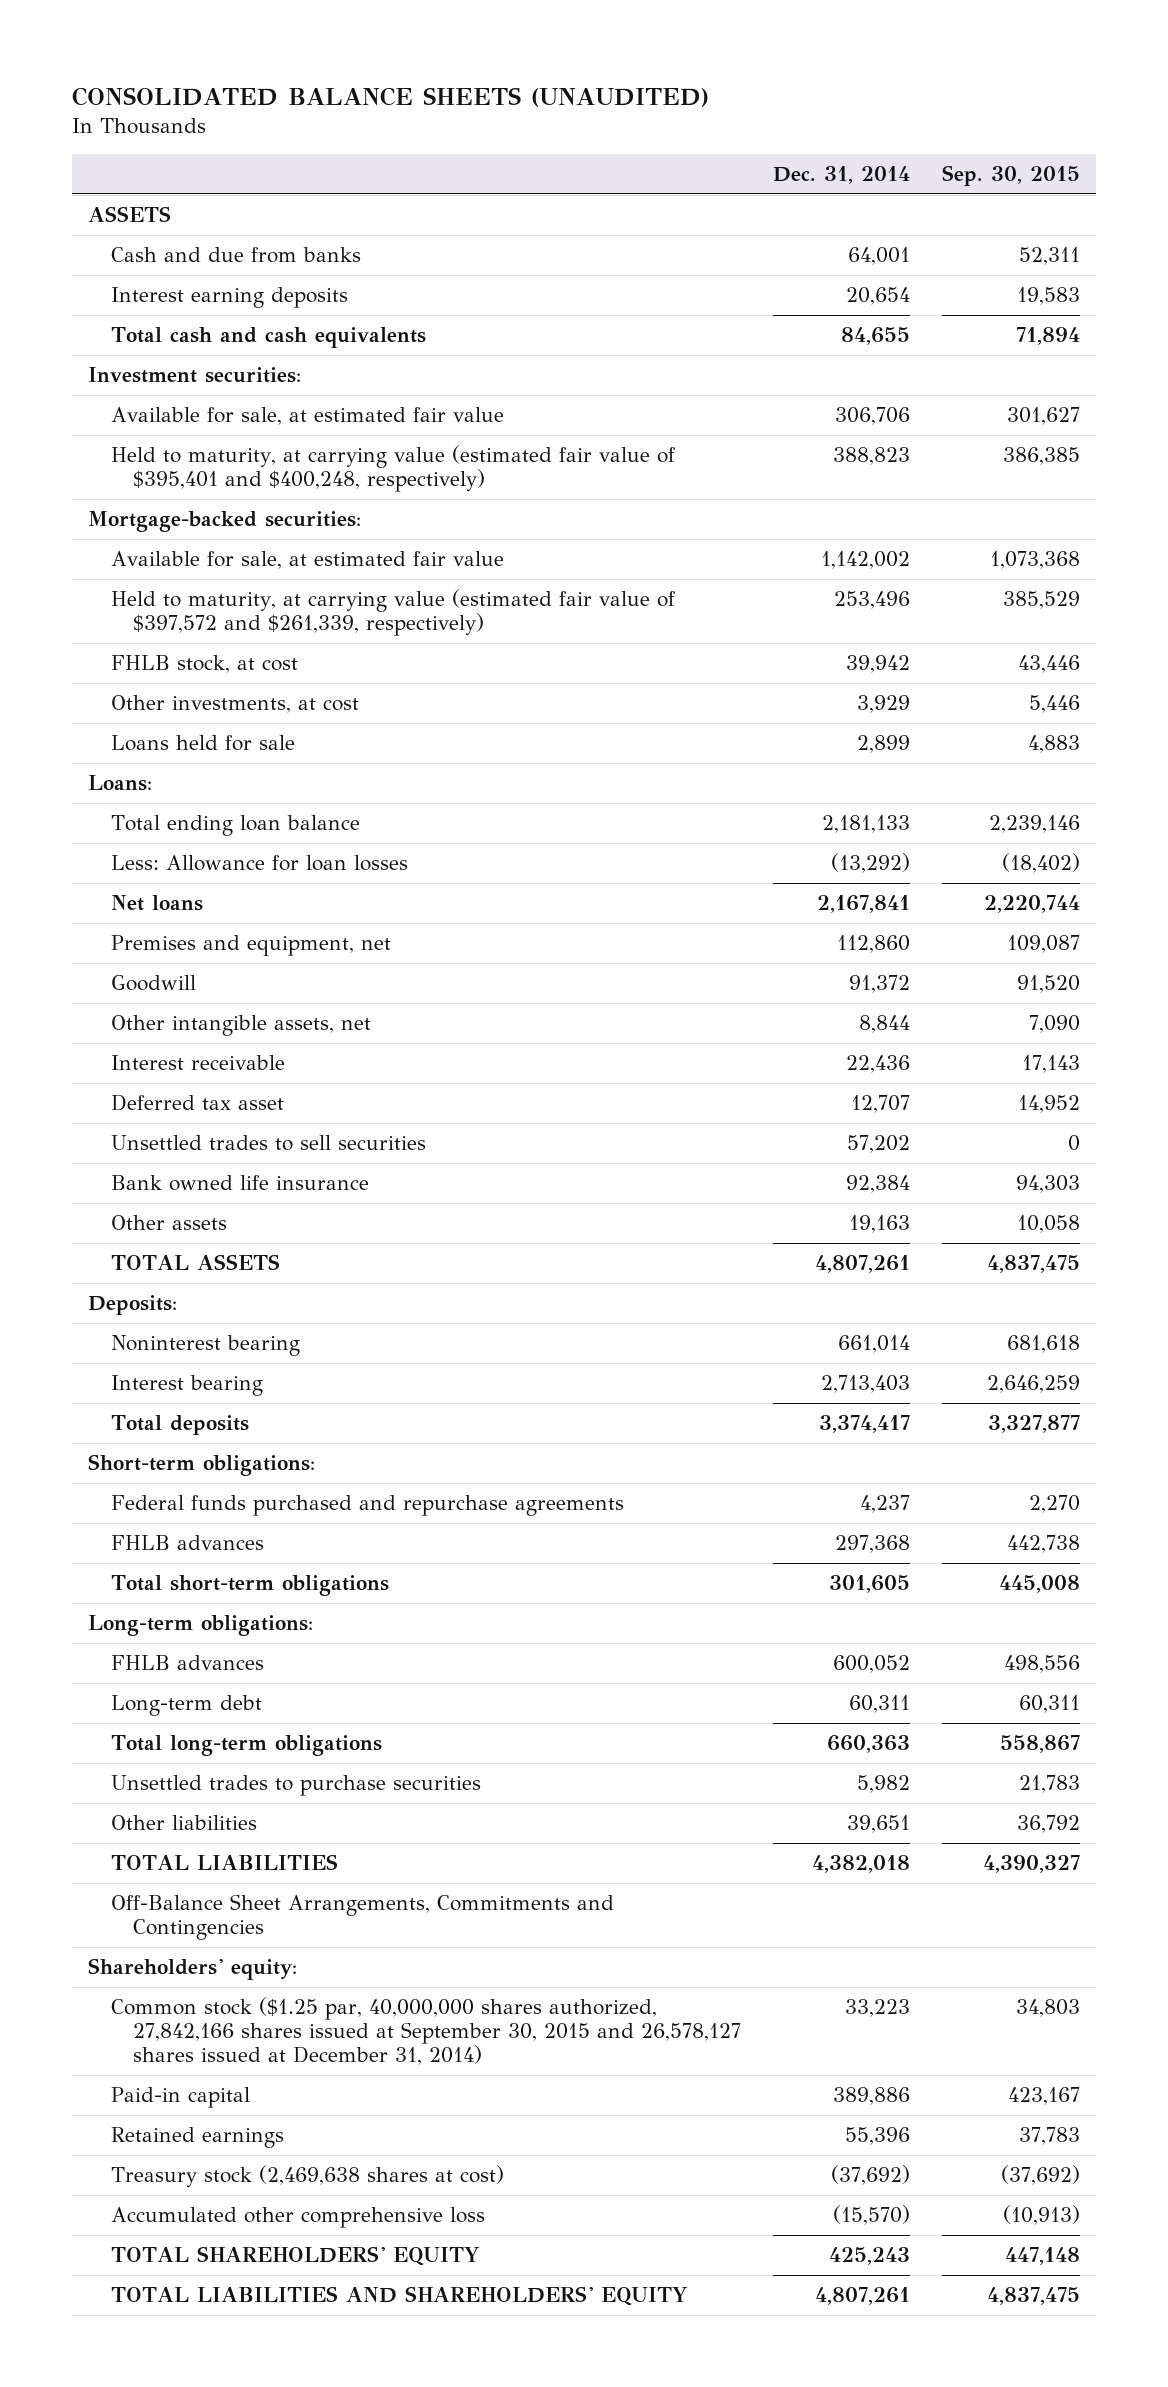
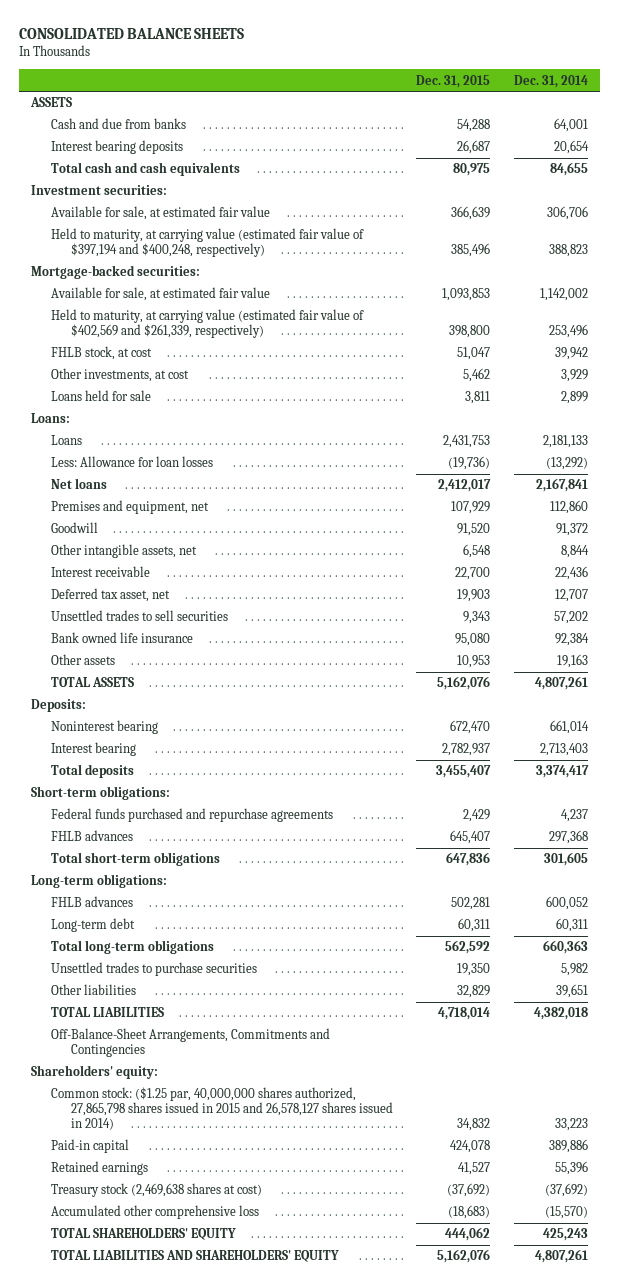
[72,86,710,107] CONSOLIDATED BALANCE SHEETS (UNAUDITED) -> [19,28,245,40] CONSOLIDATED BALANCE SHEETS
[942,164,1081,186] Sep. 30, 2015 -> none
none -> [416,74,491,88] Dec. 31, 2015
[110,287,348,309] Interest earning deposits -> [50,140,183,155] Interest bearing deposits
[110,445,676,493] Held to maturity, at carrying value (estimated fair value of $395,401 and $400,248, respectively) -> [50,228,364,258] Held to maturity, at carrying value (estimated fair value of $397,194 and $400,248, respectively)
[110,589,676,637] Held to maturity, at carrying value (estimated fair value of $397,572 and $261,339, respectively) -> [50,309,364,339] Held to maturity, at carrying value (estimated fair value of $402,569 and $261,339, respectively)
[110,815,360,837] Total ending loan balance -> [50,435,82,446] Loans
[110,1094,284,1112] Deferred tax asset -> [50,588,170,603] Deferred tax asset, net
[110,1894,614,1941] Off-Balance Sheet Arrangements, Commitments and Contingencies -> [50,1028,330,1058] Off-Balance-Sheet Arrangements, Commitments and Contingencies
[110,1997,742,2066] Common stock ($1.25 par, 40,000,000 shares authorized, 27,842,166 shares issued at September 30, 2015 and 26,578,127 shares issued at December 31, 2014) -> [50,1087,393,1131] Common stock: ($1.25 par, 40,000,000 shares authorized, 27,865,798 shares issued in 2015 and 26,578,127 shares issued in 2014)

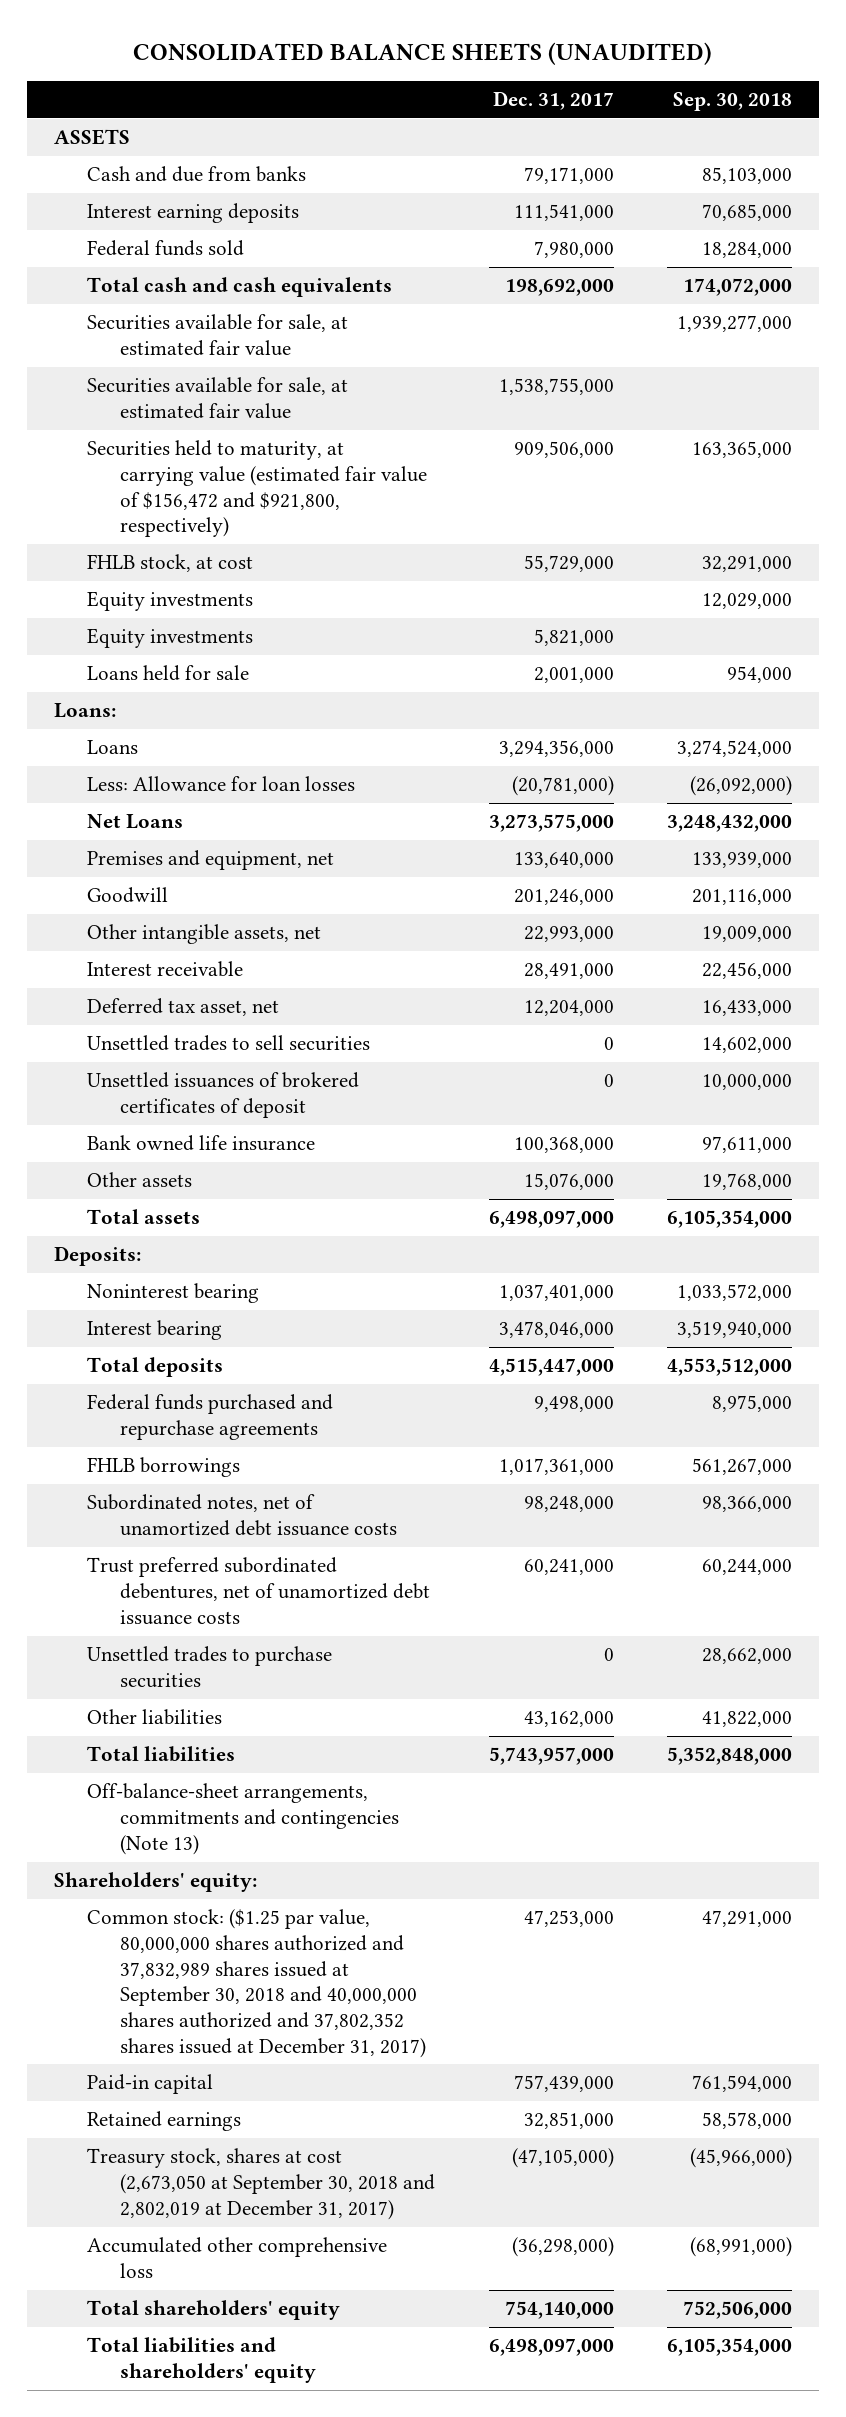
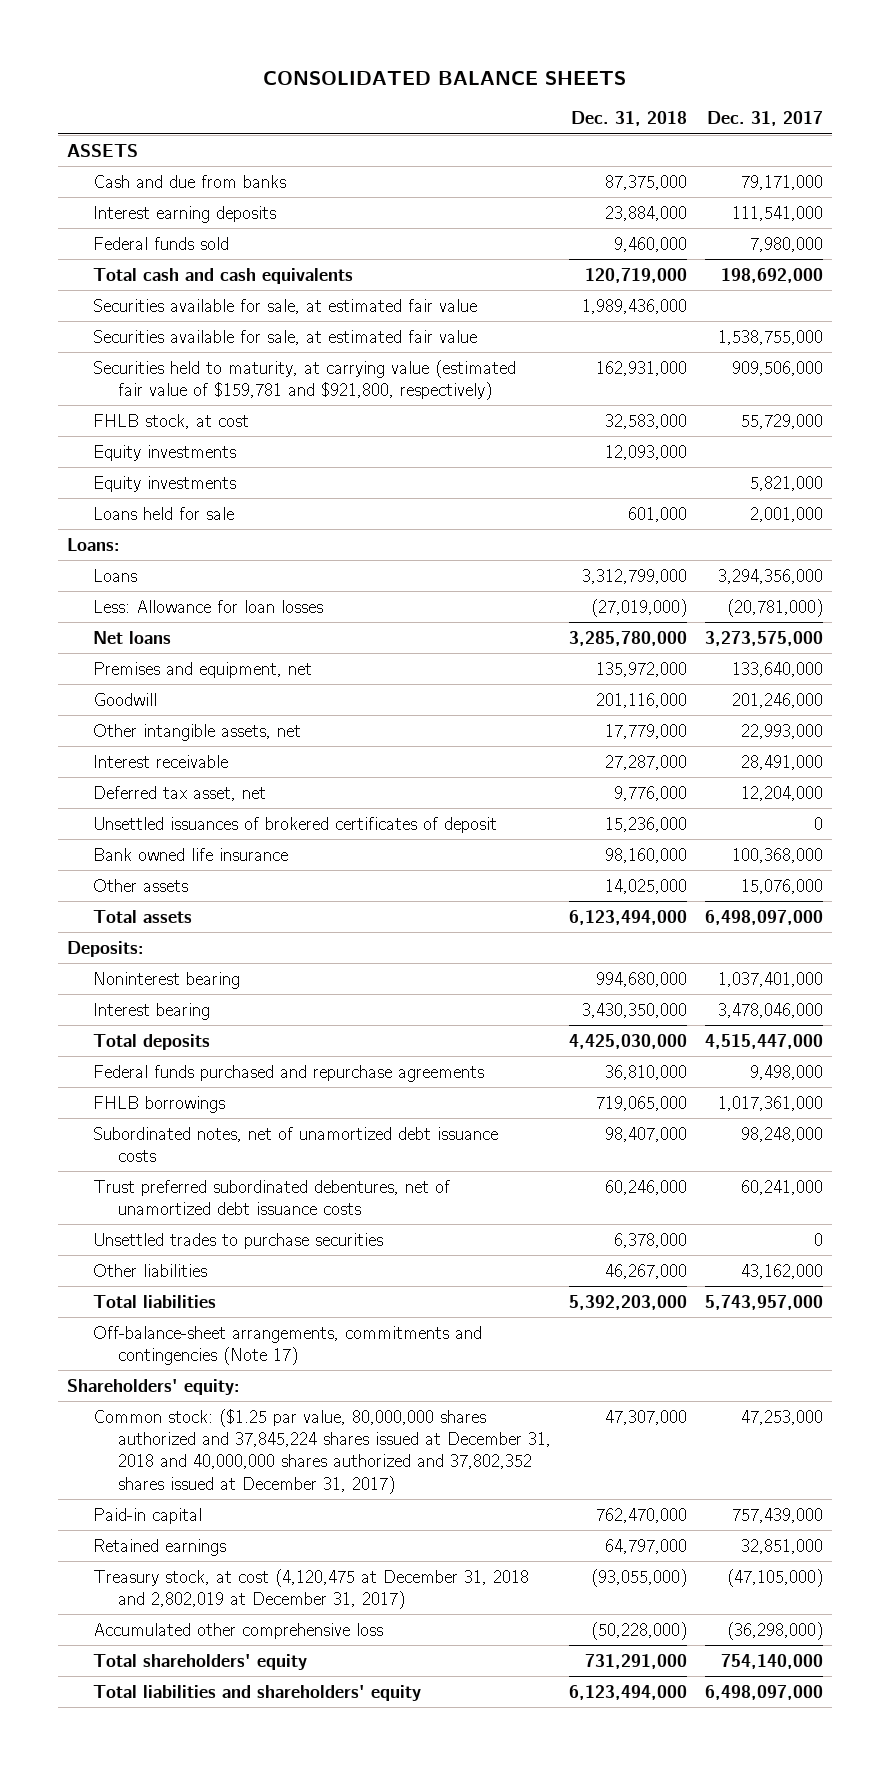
[133,41,713,65] CONSOLIDATED BALANCE SHEETS (UNAUDITED) -> [262,71,626,86] CONSOLIDATED BALANCE SHEETS
[673,92,793,112] Sep. 30, 2018 -> none
none -> [571,111,688,127] Dec. 31, 2018
[87,440,428,538] Securities held to maturity, at carrying value (estimated fair value of $156,472 and $921,800, respectively) -> [92,359,516,400] Securities held to maturity, at carrying value (estimated fair value of $159,781 and $921,800, respectively)
[87,814,184,830] Net Loans -> [92,630,171,644] Net loans
[87,1035,371,1052] Unsettled trades to sell securities -> none
[87,1783,400,1855] Off-balance-sheet arrangements, commitments and contingencies (Note 13) -> [92,1325,482,1365] Off-balance-sheet arrangements, commitments and contingencies (Note 17)
[87,1909,427,2058] Common stock: ($1.25 par value, 80,000,000 shares authorized and 37,832,989 shares issued at September 30, 2018 and 40,000,000 shares authorized and 37,802,352 shares issued at December 31, 2017) -> [92,1408,552,1494] Common stock: ($1.25 par value, 80,000,000 shares authorized and 37,845,224 shares issued at December 31, 2018 and 40,000,000 shares authorized and 37,802,352 shares issued at December 31, 2017)
[87,2148,436,2220] Treasury stock, shares at cost (2,673,050 at September 30, 2018 and 2,802,019 at December 31, 2017) -> [92,1568,529,1609] Treasury stock, at cost (4,120,475 at December 31, 2018 and 2,802,019 at December 31, 2017)

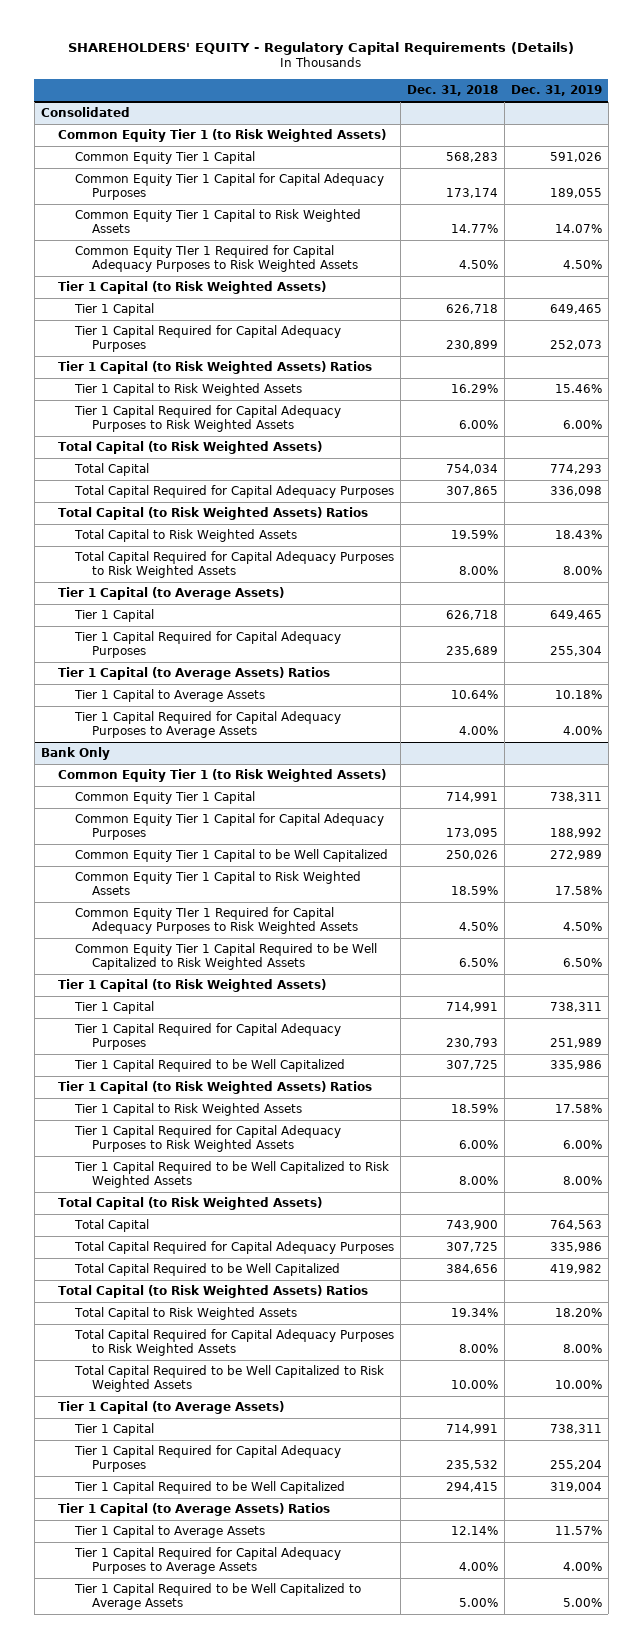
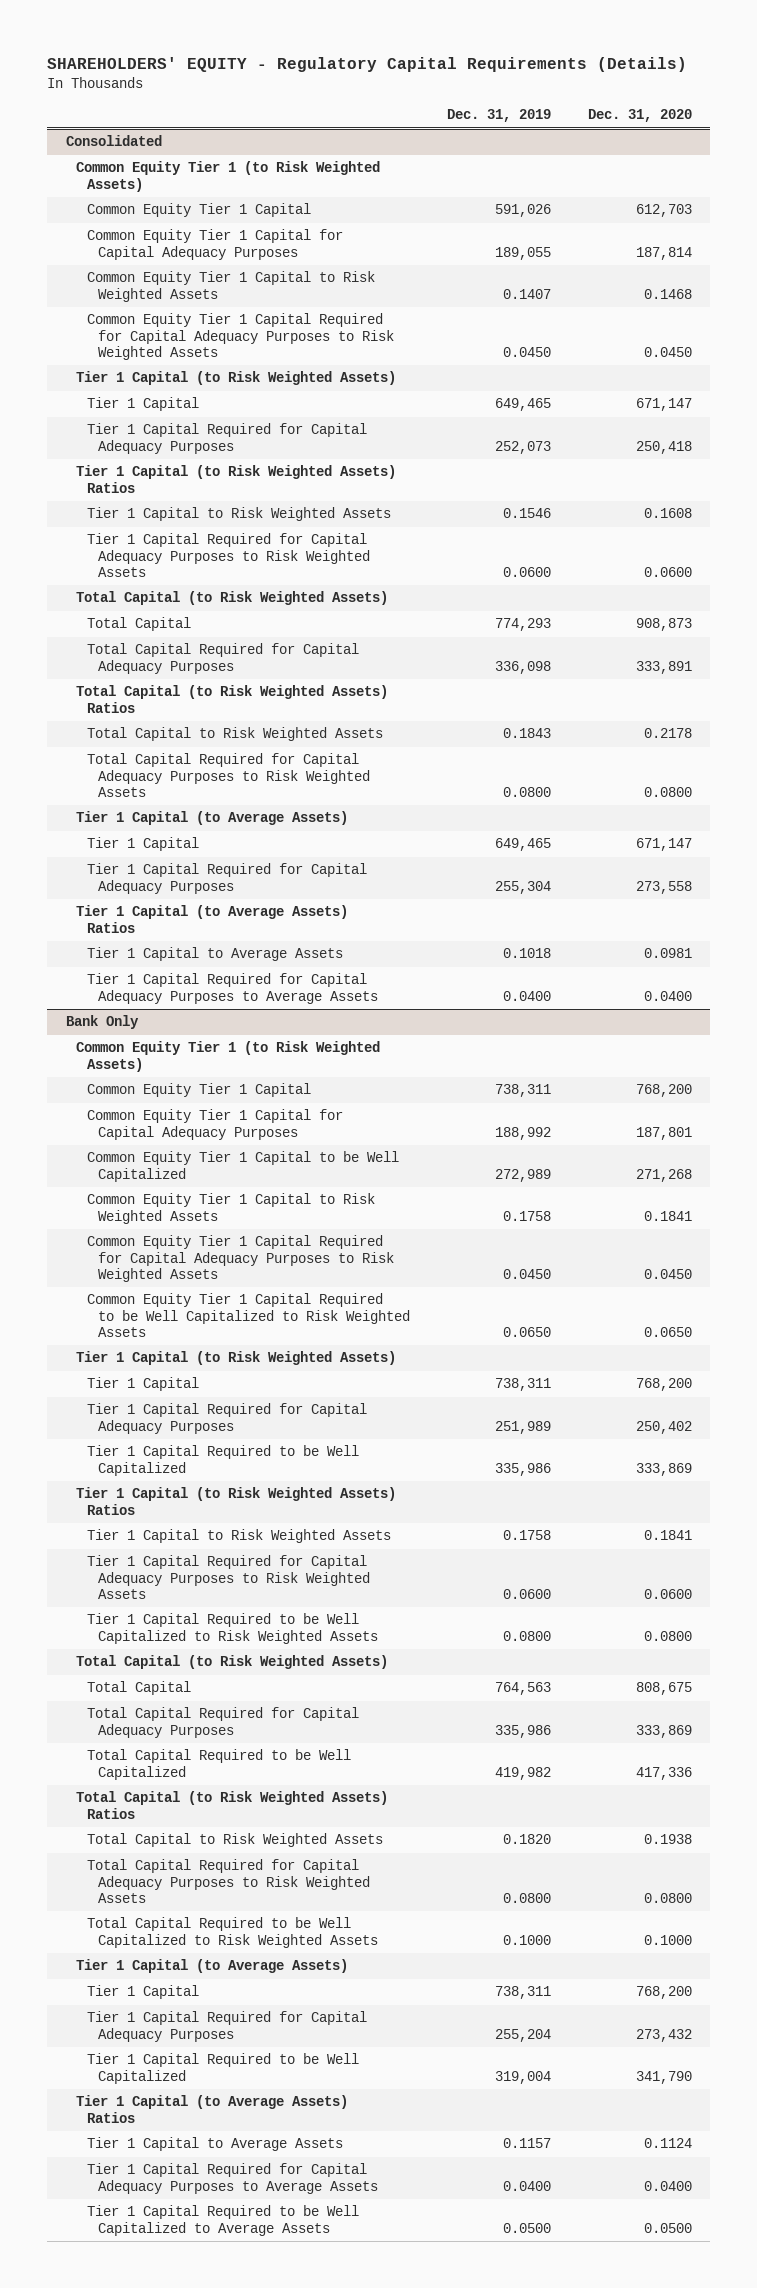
[406,85,498,97] Dec. 31, 2018 -> none
none -> [587,109,692,123] Dec. 31, 2020
[554,223,602,233] 14.07% -> [503,288,552,299] 0.1407
[74,245,358,272] Common Equity TIer 1 Required for Capital Adequacy Purposes to Risk Weighted Assets -> [87,313,395,360] Common Equity Tier 1 Capital Required for Capital Adequacy Purposes to Risk Weighted Assets
[562,259,602,269] 4.50% -> [503,346,552,357] 0.0450
[554,384,602,394] 15.46% -> [503,508,552,519] 0.1546
[562,419,602,429] 6.00% -> [503,566,552,577] 0.0600
[554,530,602,540] 18.43% -> [503,728,552,739] 0.1843
[562,565,602,575] 8.00% -> [503,786,552,797] 0.0800
[554,690,602,700] 10.18% -> [503,948,552,959] 0.1018
[562,725,602,735] 4.00% -> [503,990,552,1001] 0.0400
[554,885,602,895] 17.58% -> [503,1210,552,1221] 0.1758
[74,907,358,934] Common Equity TIer 1 Required for Capital Adequacy Purposes to Risk Weighted Assets -> [87,1235,395,1282] Common Equity Tier 1 Capital Required for Capital Adequacy Purposes to Risk Weighted Assets
[562,921,602,931] 4.50% -> [503,1268,552,1279] 0.0450
[562,957,602,967] 6.50% -> [503,1326,552,1337] 0.0650
[554,1104,602,1114] 17.58% -> [503,1530,552,1541] 0.1758
[562,1139,602,1149] 6.00% -> [503,1588,552,1599] 0.0600
[562,1175,602,1185] 8.00% -> [503,1630,552,1641] 0.0800
[554,1308,602,1318] 18.20% -> [503,1834,552,1845] 0.1820
[562,1343,602,1353] 8.00% -> [503,1892,552,1903] 0.0800
[554,1379,602,1389] 10.00% -> [503,1934,552,1945] 0.1000
[554,1526,602,1536] 11.57% -> [503,2138,552,2149] 0.1157
[562,1561,602,1571] 4.00% -> [503,2180,552,2191] 0.0400
[562,1597,602,1607] 5.00% -> [503,2222,552,2233] 0.0500

